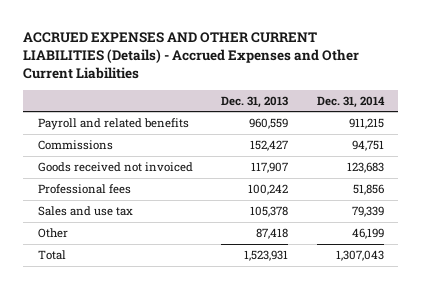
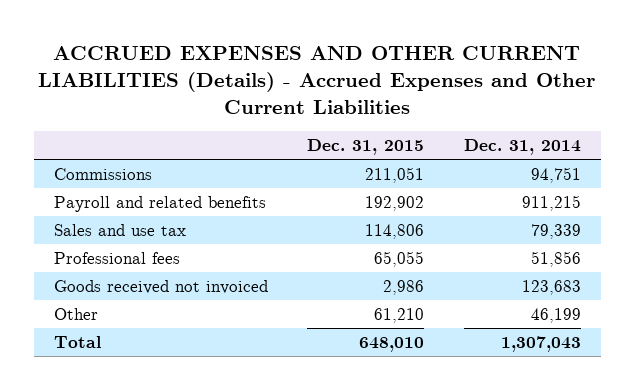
[221,95,289,108] Dec. 31, 2013 -> none
none -> [307,139,425,156] Dec. 31, 2015
[37,118,189,131] Payroll and related benefits -> [53,195,266,212] Payroll and related benefits
[37,184,131,195] Professional fees -> [53,251,180,264] Professional fees
[37,162,193,173] Goods received not invoiced -> [53,279,268,294] Goods received not invoiced

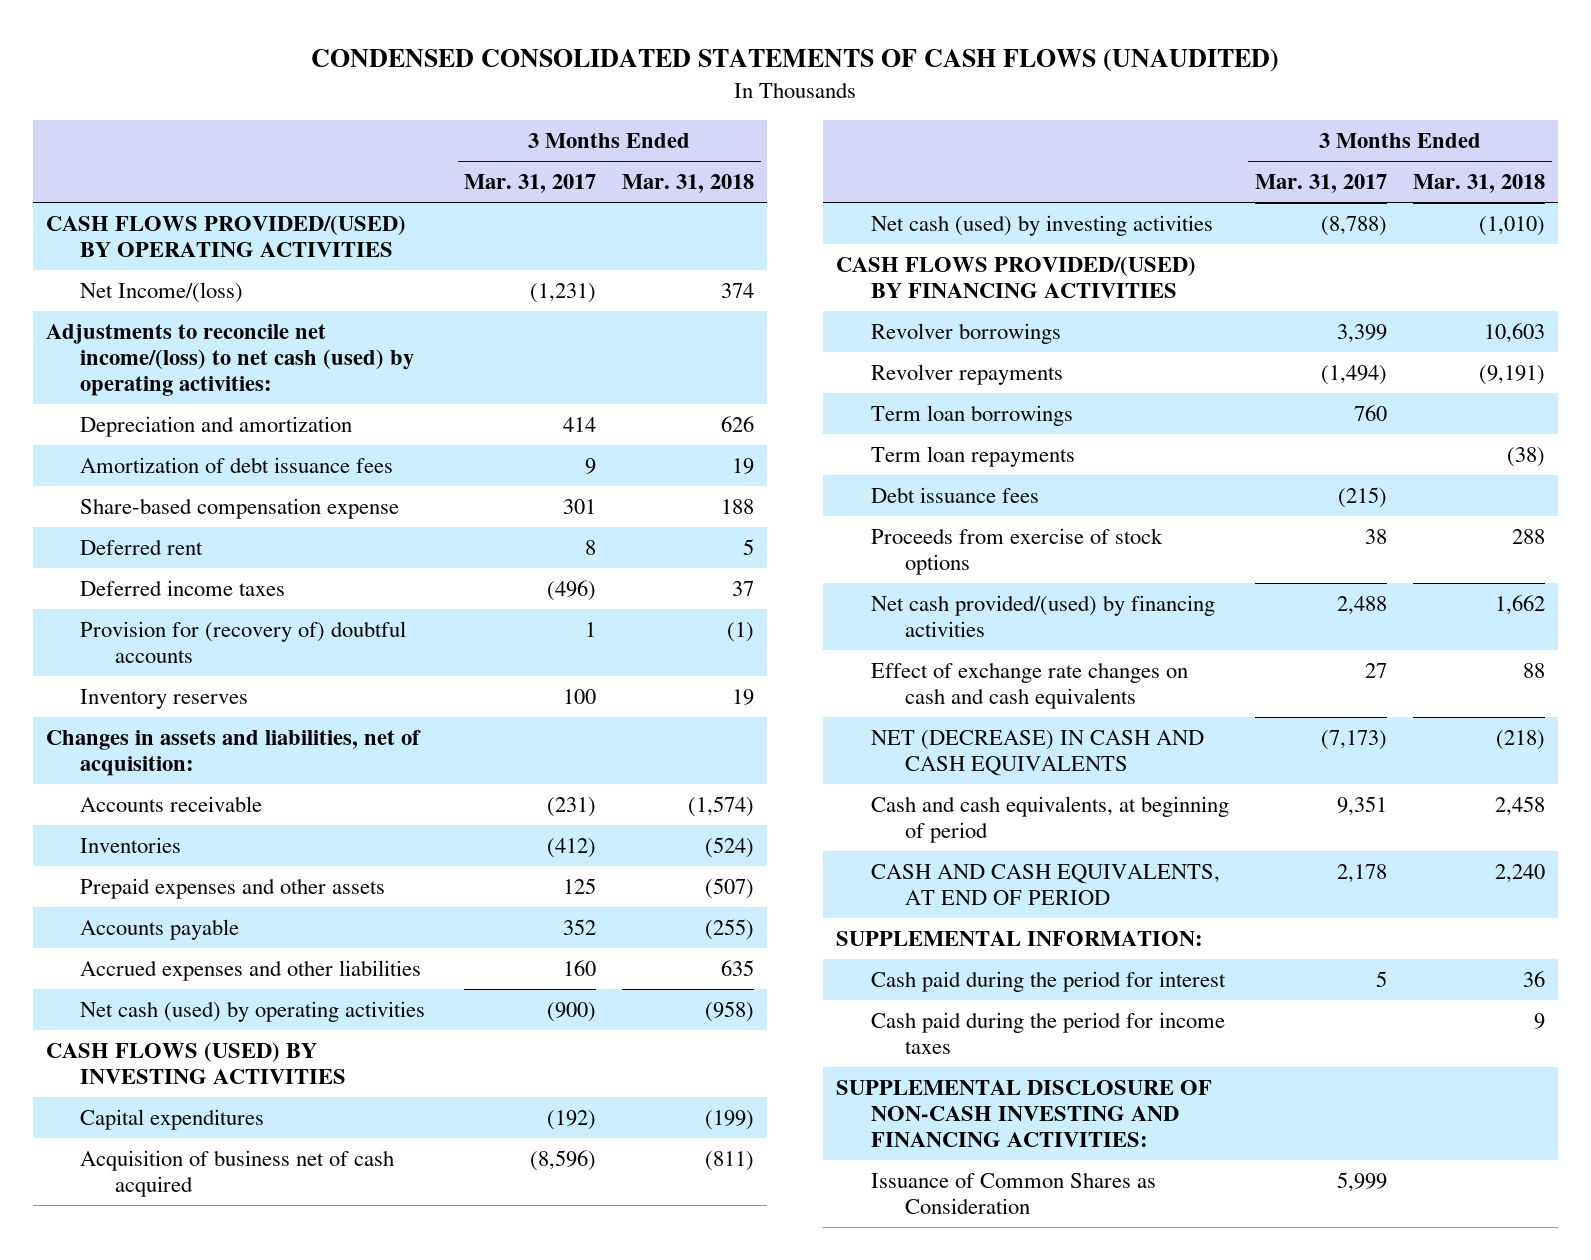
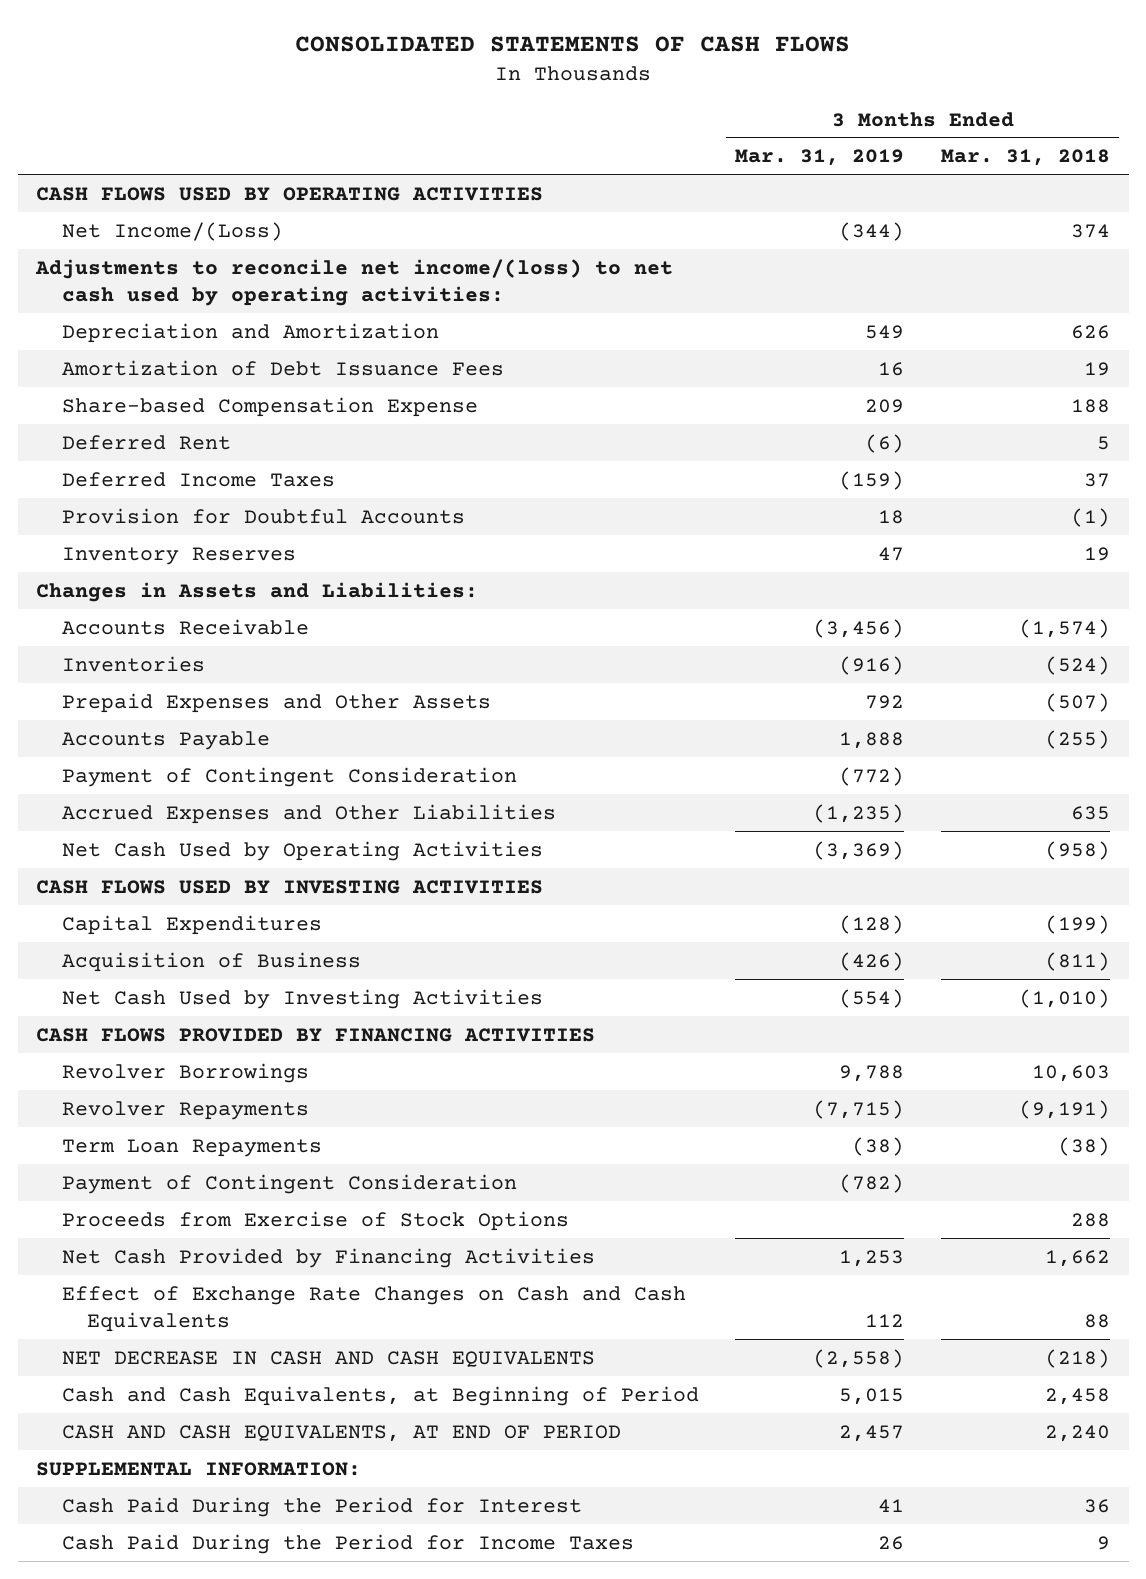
[311,49,1280,73] CONDENSED CONSOLIDATED STATEMENTS OF CASH FLOWS (UNAUDITED) -> [295,35,851,52] CONSOLIDATED STATEMENTS OF CASH FLOWS
[464,174,597,194] Mar. 31, 2017 -> none
none -> [735,149,905,167] Mar. 31, 2019
[45,214,406,258] CASH FLOWS PROVIDED/(USED) BY OPERATING ACTIVITIES -> [35,186,543,201] CASH FLOWS USED BY OPERATING ACTIVITIES
[80,281,244,303] Net Income/(loss) -> [61,221,283,241] Net Income/(Loss)
[45,323,415,397] Adjustments to reconcile net income/(loss) to net cash (used) by operating activities: -> [34,258,673,306] Adjustments to reconcile net income/(loss) to net cash used by operating activities:
[80,415,353,437] Depreciation and amortization -> [61,322,439,343] Depreciation and Amortization
[80,456,394,473] Amortization of debt issuance fees -> [61,359,504,376] Amortization of Debt Issuance Fees
[80,497,400,519] Share-based compensation expense -> [61,396,478,417] Share-based Compensation Expense
[80,538,204,555] Deferred rent -> [61,434,231,450] Deferred Rent
[80,579,286,596] Deferred income taxes -> [61,471,335,487] Deferred Income Taxes
[80,620,407,664] Provision for (recovery of) doubtful accounts -> [61,507,465,524] Provision for Doubtful Accounts
[80,688,249,709] Inventory reserves -> [61,546,296,565] Inventory Reserves
[45,729,421,777] Changes in assets and liabilities, net of acquisition: -> [35,581,478,602] Changes in Assets and Liabilities:
[80,795,263,812] Accounts receivable -> [61,618,309,635] Accounts Receivable
[870,404,1073,426] Term loan borrowings -> none
[870,486,1039,503] Debt issuance fees -> none
[80,877,386,899] Prepaid expenses and other assets -> [61,692,491,713] Prepaid Expenses and Other Assets
[80,918,240,940] Accounts payable -> [61,730,270,750] Accounts Payable
none -> [61,766,517,787] Payment of Contingent Consideration
[80,959,422,981] Accrued expenses and other liabilities -> [61,803,556,824] Accrued Expenses and Other Liabilities
[80,1000,426,1022] Net cash (used) by operating activities -> [61,840,543,861] Net Cash Used by Operating Activities
[45,1041,347,1085] CASH FLOWS (USED) BY INVESTING ACTIVITIES -> [35,879,543,894] CASH FLOWS USED BY INVESTING ACTIVITIES
[80,1108,265,1130] Capital expenditures -> [61,914,322,935] Capital Expenditures
[80,1149,395,1198] Acquisition of business net of cash acquired -> [61,951,361,972] Acquisition of Business
[870,214,1213,236] Net cash (used) by investing activities -> [61,988,543,1009] Net Cash Used by Investing Activities
[836,255,1197,299] CASH FLOWS PROVIDED/(USED) BY FINANCING ACTIVITIES -> [35,1027,595,1042] CASH FLOWS PROVIDED BY FINANCING ACTIVITIES
[870,322,1061,344] Revolver borrowings -> [61,1062,309,1083] Revolver Borrowings
[870,363,1063,385] Revolver repayments -> [61,1100,309,1120] Revolver Repayments
[870,445,1075,467] Term loan repayments -> [61,1138,322,1157] Term Loan Repayments
none -> [61,1173,517,1194] Payment of Contingent Consideration
[870,527,1163,576] Proceeds from exercise of stock options -> [61,1210,569,1231] Proceeds from Exercise of Stock Options
[870,594,1215,638] Net cash provided/(used) by financing activities -> [61,1247,595,1268] Net Cash Provided by Financing Activities
[870,661,1188,710] Effect of exchange rate changes on cash and cash equivalents -> [61,1285,686,1332] Effect of Exchange Rate Changes on Cash and Cash Equivalents
[870,729,1204,777] NET (DECREASE) IN CASH AND CASH EQUIVALENTS -> [61,1350,595,1367] NET DECREASE IN CASH AND CASH EQUIVALENTS
[870,795,1229,844] Cash and cash equivalents, at beginning of period -> [61,1385,699,1406] Cash and Cash Equivalents, at Beginning of Period
[836,1079,1213,1148] SUPPLEMENTAL DISCLOSURE OF NON-CASH INVESTING AND FINANCING ACTIVITIES: -> none
[870,1171,1156,1215] Issuance of Common Shares as Consideration -> none
[870,970,1226,992] Cash paid during the period for interest -> [61,1496,582,1517] Cash Paid During the Period for Interest
[870,1011,1225,1055] Cash paid during the period for income taxes -> [61,1533,634,1554] Cash Paid During the Period for Income Taxes

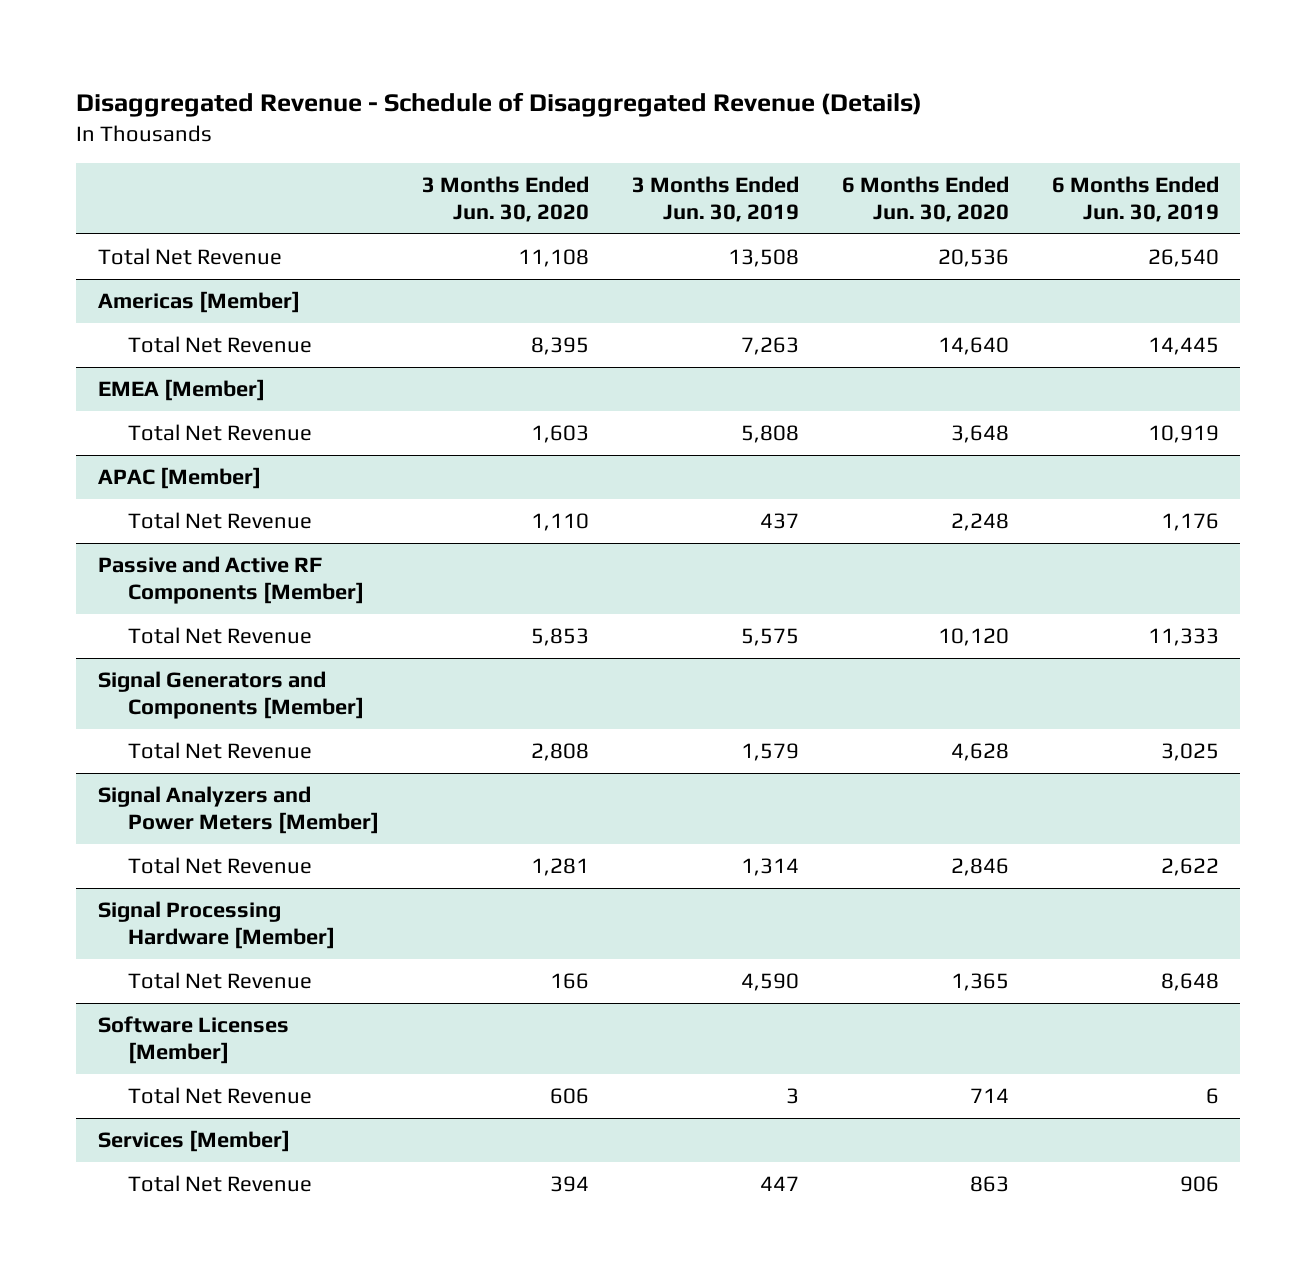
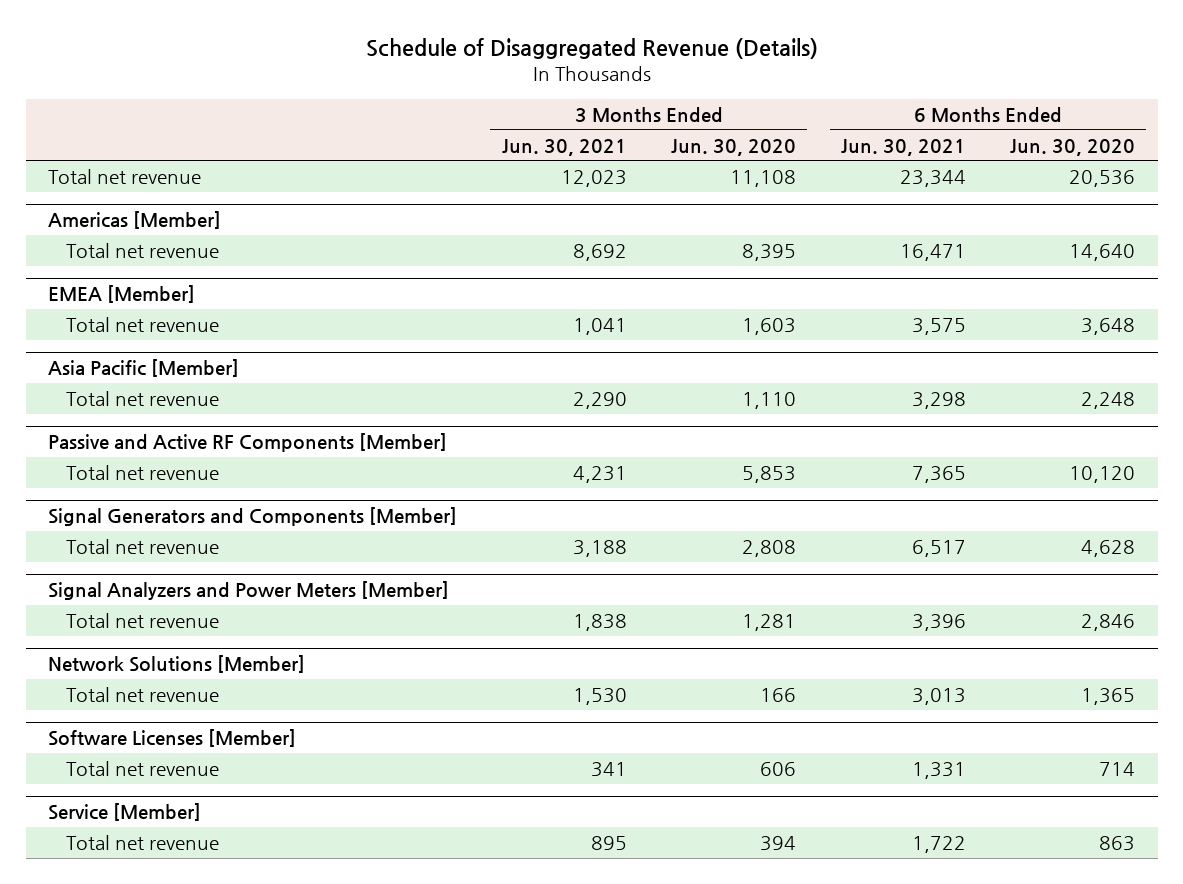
[76,91,923,117] Disaggregated Revenue - Schedule of Disaggregated Revenue (Details) -> [365,37,818,59] Schedule of Disaggregated Revenue (Details)
[631,176,799,223] 3 Months Ended Jun. 30, 2019 -> none
[1051,176,1219,223] 6 Months Ended Jun. 30, 2019 -> none
none -> [501,138,627,156] Jun. 30, 2021
none -> [840,138,966,156] Jun. 30, 2021
[97,248,282,266] Total Net Revenue -> [47,168,201,184] Total net revenue
[127,336,312,354] Total Net Revenue -> [65,242,219,258] Total net revenue
[127,424,312,442] Total Net Revenue -> [65,316,219,332] Total net revenue
[97,467,261,490] APAC [Member] -> [47,358,239,377] Asia Pacific [Member]
[127,512,312,530] Total Net Revenue -> [65,390,219,406] Total net revenue
[127,627,312,645] Total Net Revenue -> [65,464,219,480] Total net revenue
[127,742,312,760] Total Net Revenue -> [65,538,219,554] Total net revenue
[127,857,312,875] Total Net Revenue -> [65,612,219,628] Total net revenue
[97,901,335,950] Signal Processing Hardware [Member] -> [47,654,305,673] Network Solutions [Member]
[127,972,312,990] Total Net Revenue -> [65,686,219,702] Total net revenue
[127,1087,312,1105] Total Net Revenue -> [65,760,219,776] Total net revenue
[97,1130,290,1153] Services [Member] -> [47,802,201,821] Service [Member]
[127,1175,312,1193] Total Net Revenue -> [65,834,219,850] Total net revenue

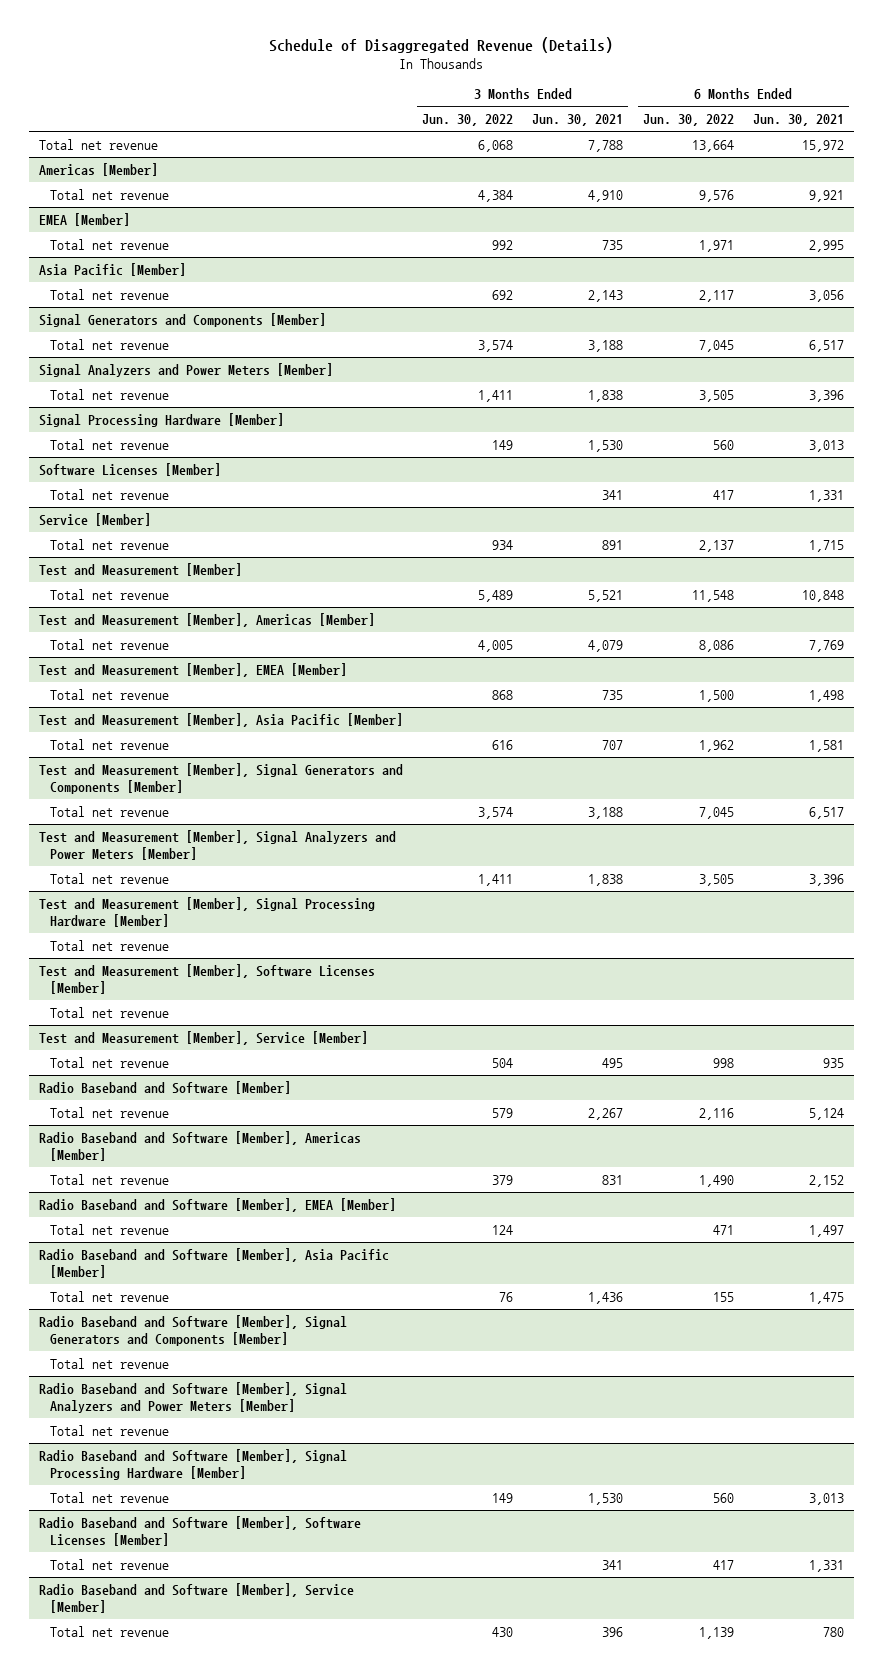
[671,138,797,156] Jun. 30, 2020 -> none
[1010,138,1136,156] Jun. 30, 2020 -> none
none -> [422,114,514,127] Jun. 30, 2022
none -> [642,114,734,127] Jun. 30, 2022
[560,169,627,187] 12,023 -> [588,139,624,152] 7,788
[899,169,966,187] 23,344 -> [801,139,844,152] 15,972
[572,243,627,261] 8,692 -> [588,189,624,202] 4,910
[899,243,966,261] 16,471 -> [808,189,844,202] 9,921
[572,317,627,335] 1,041 -> [602,239,624,250] 735
[911,317,966,335] 3,575 -> [808,239,844,252] 2,995
[47,432,447,452] Passive and Active RF Components [Member] -> none
[65,464,219,480] Total net revenue -> none
[572,391,627,409] 2,290 -> [588,289,624,302] 2,143
[911,391,966,409] 3,298 -> [808,289,844,302] 3,056
[47,654,305,673] Network Solutions [Member] -> [38,412,284,427] Signal Processing Hardware [Member]
[590,835,627,850] 895 -> [602,539,624,550] 891
[911,835,966,853] 1,722 -> [808,539,844,552] 1,715
none -> [38,562,242,576] Test and Measurement [Member]
none -> [50,588,170,600] Total net revenue
none -> [38,612,375,627] Test and Measurement [Member], Americas [Member]
none -> [50,638,170,650] Total net revenue
none -> [38,662,347,677] Test and Measurement [Member], EMEA [Member]
none -> [50,688,170,700] Total net revenue
none -> [38,712,403,727] Test and Measurement [Member], Asia Pacific [Member]
none -> [50,738,170,750] Total net revenue
none -> [38,762,403,794] Test and Measurement [Member], Signal Generators and Components [Member]
none -> [50,805,170,817] Total net revenue
none -> [38,829,396,860] Test and Measurement [Member], Signal Analyzers and Power Meters [Member]
none -> [50,872,170,884] Total net revenue
none -> [38,896,375,927] Test and Measurement [Member], Signal Processing Hardware [Member]
none -> [50,939,170,951] Total net revenue
none -> [38,963,375,994] Test and Measurement [Member], Software Licenses [Member]
none -> [50,1006,170,1018] Total net revenue
none -> [38,1030,368,1045] Test and Measurement [Member], Service [Member]
none -> [50,1056,170,1068] Total net revenue
none -> [38,1080,291,1094] Radio Baseband and Software [Member]
none -> [50,1106,170,1118] Total net revenue
none -> [38,1130,361,1161] Radio Baseband and Software [Member], Americas [Member]
none -> [50,1173,170,1185] Total net revenue
none -> [38,1197,396,1212] Radio Baseband and Software [Member], EMEA [Member]
none -> [50,1223,170,1235] Total net revenue
none -> [38,1247,389,1278] Radio Baseband and Software [Member], Asia Pacific [Member]
none -> [50,1290,170,1302] Total net revenue
none -> [38,1314,347,1346] Radio Baseband and Software [Member], Signal Generators and Components [Member]
none -> [50,1357,170,1369] Total net revenue
none -> [38,1381,347,1413] Radio Baseband and Software [Member], Signal Analyzers and Power Meters [Member]
none -> [50,1424,170,1436] Total net revenue
none -> [38,1448,347,1480] Radio Baseband and Software [Member], Signal Processing Hardware [Member]
none -> [50,1491,170,1503] Total net revenue
none -> [38,1515,361,1546] Radio Baseband and Software [Member], Software Licenses [Member]
none -> [50,1558,170,1570] Total net revenue
none -> [38,1582,354,1613] Radio Baseband and Software [Member], Service [Member]
none -> [50,1625,170,1637] Total net revenue

